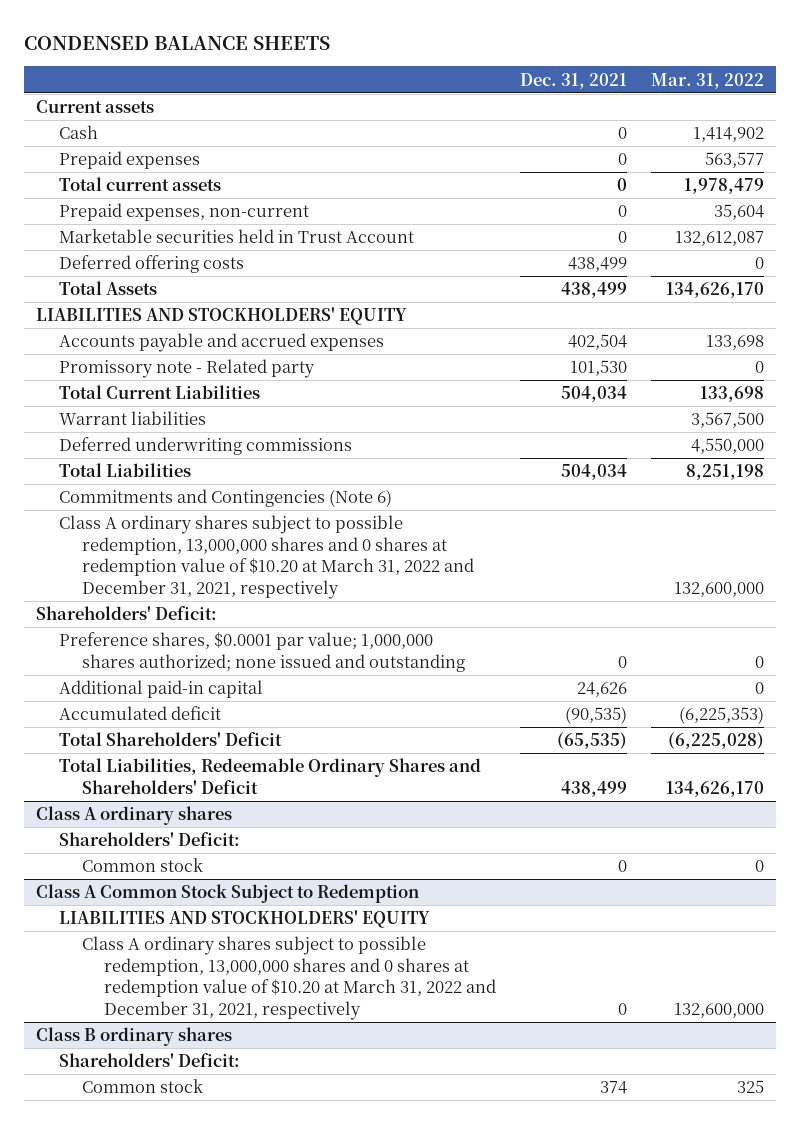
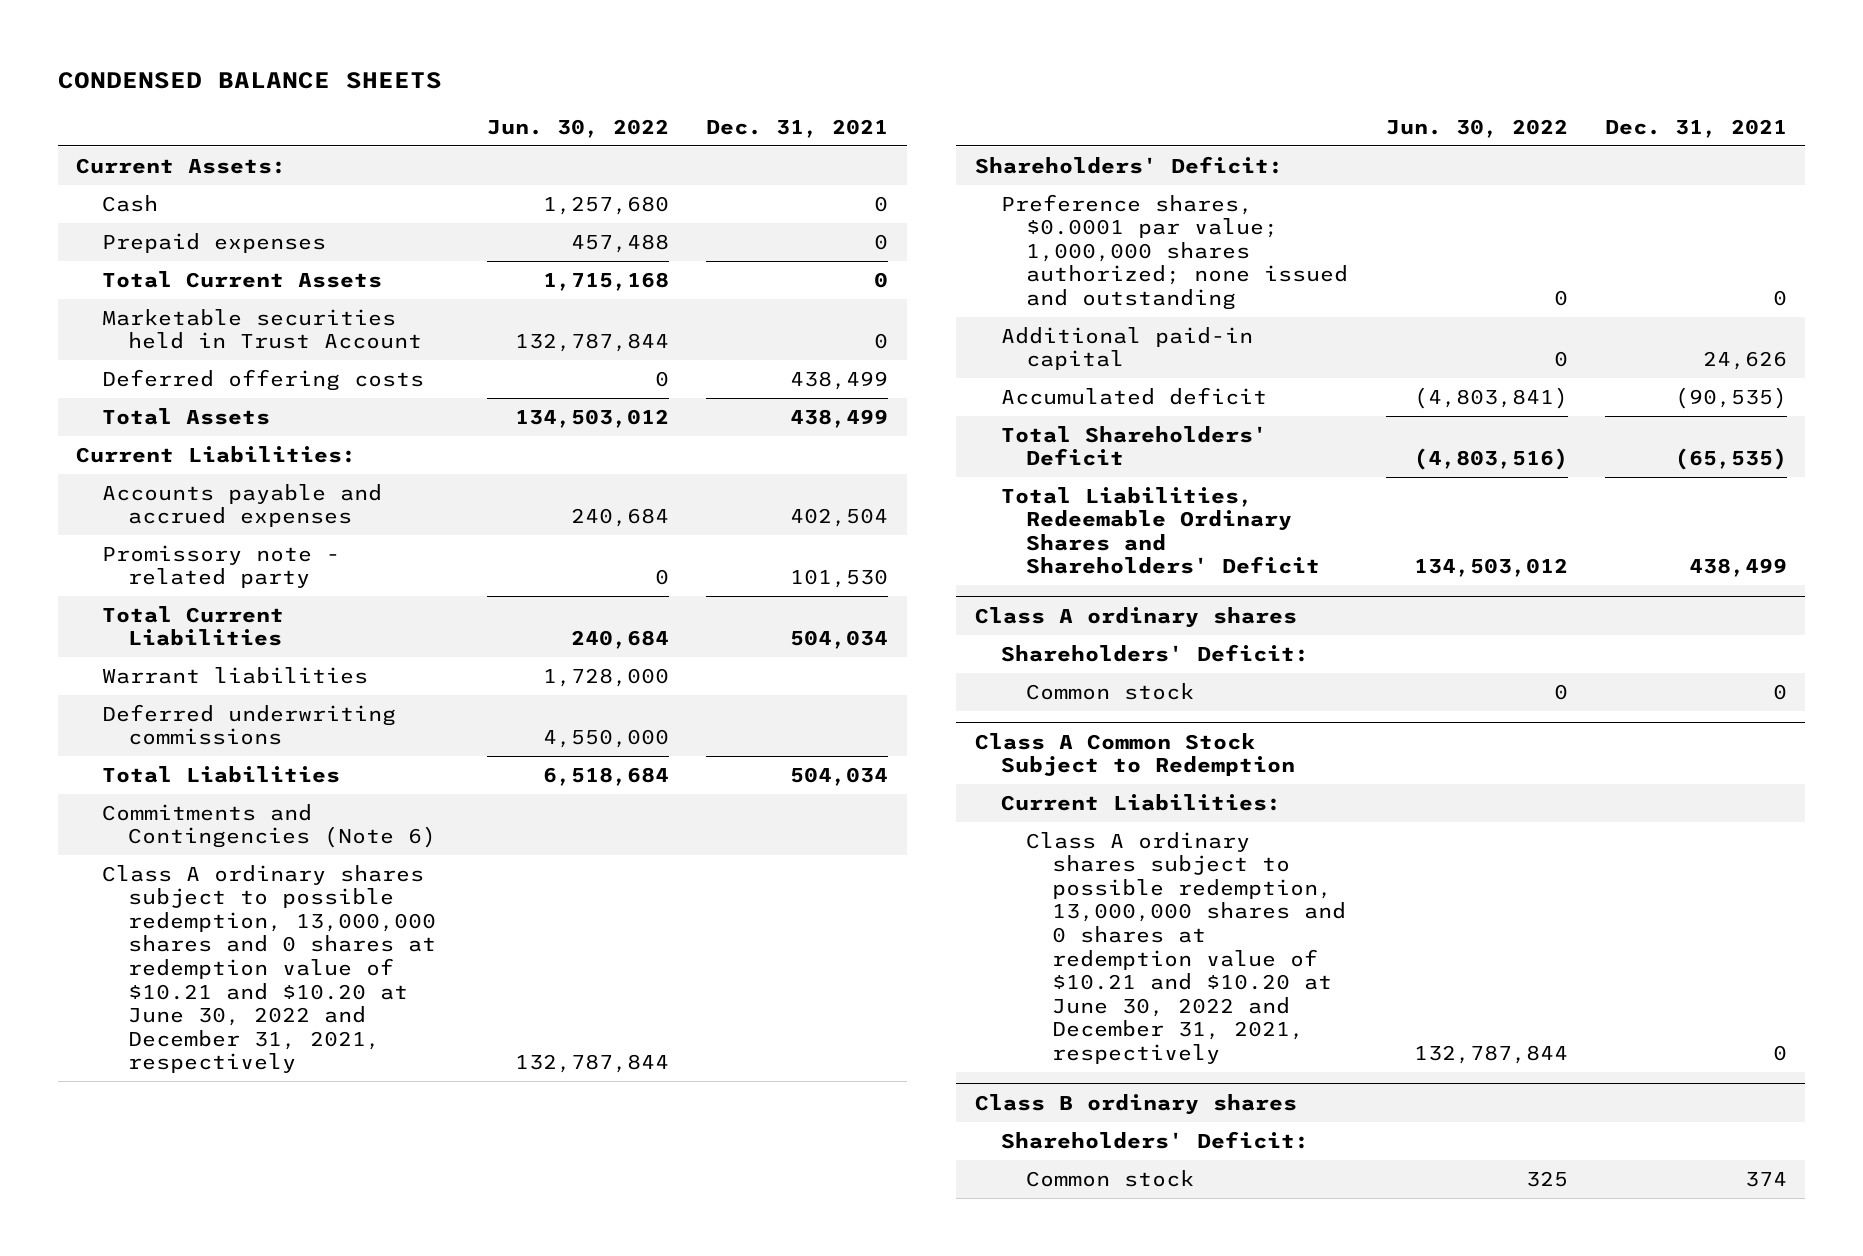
[651,72,765,89] Mar. 31, 2022 -> none
none -> [486,118,669,138] Jun. 30, 2022
[35,100,154,114] Current assets -> [76,157,287,174] Current Assets:
[58,203,309,222] Prepaid expenses, non-current -> none
[58,177,221,192] Total current assets -> [101,270,382,288] Total Current Assets
[35,307,407,326] LIABILITIES AND STOCKHOLDERS' EQUITY -> none
none -> [76,445,357,463] Current Liabilities:
[58,359,315,379] Promissory note - Related party -> [101,544,340,589] Promissory note - related party
[58,515,474,599] Class A ordinary shares subject to possible redemption, 13,000,000 shares and 0 shares at redemption value of $10.20 at March 31, 2022 and December 31, 2021, respectively -> [101,864,436,1074] Class A ordinary shares subject to possible redemption, 13,000,000 shares and 0 shares at redemption value of $10.21 and $10.20 at June 30, 2022 and December 31, 2021, respectively
[58,910,430,929] LIABILITIES AND STOCKHOLDERS' EQUITY -> none
none -> [1000,793,1281,811] Current Liabilities:
[81,936,497,1020] Class A ordinary shares subject to possible redemption, 13,000,000 shares and 0 shares at redemption value of $10.20 at March 31, 2022 and December 31, 2021, respectively -> [1026,831,1347,1064] Class A ordinary shares subject to possible redemption, 13,000,000 shares and 0 shares at redemption value of $10.21 and $10.20 at June 30, 2022 and December 31, 2021, respectively

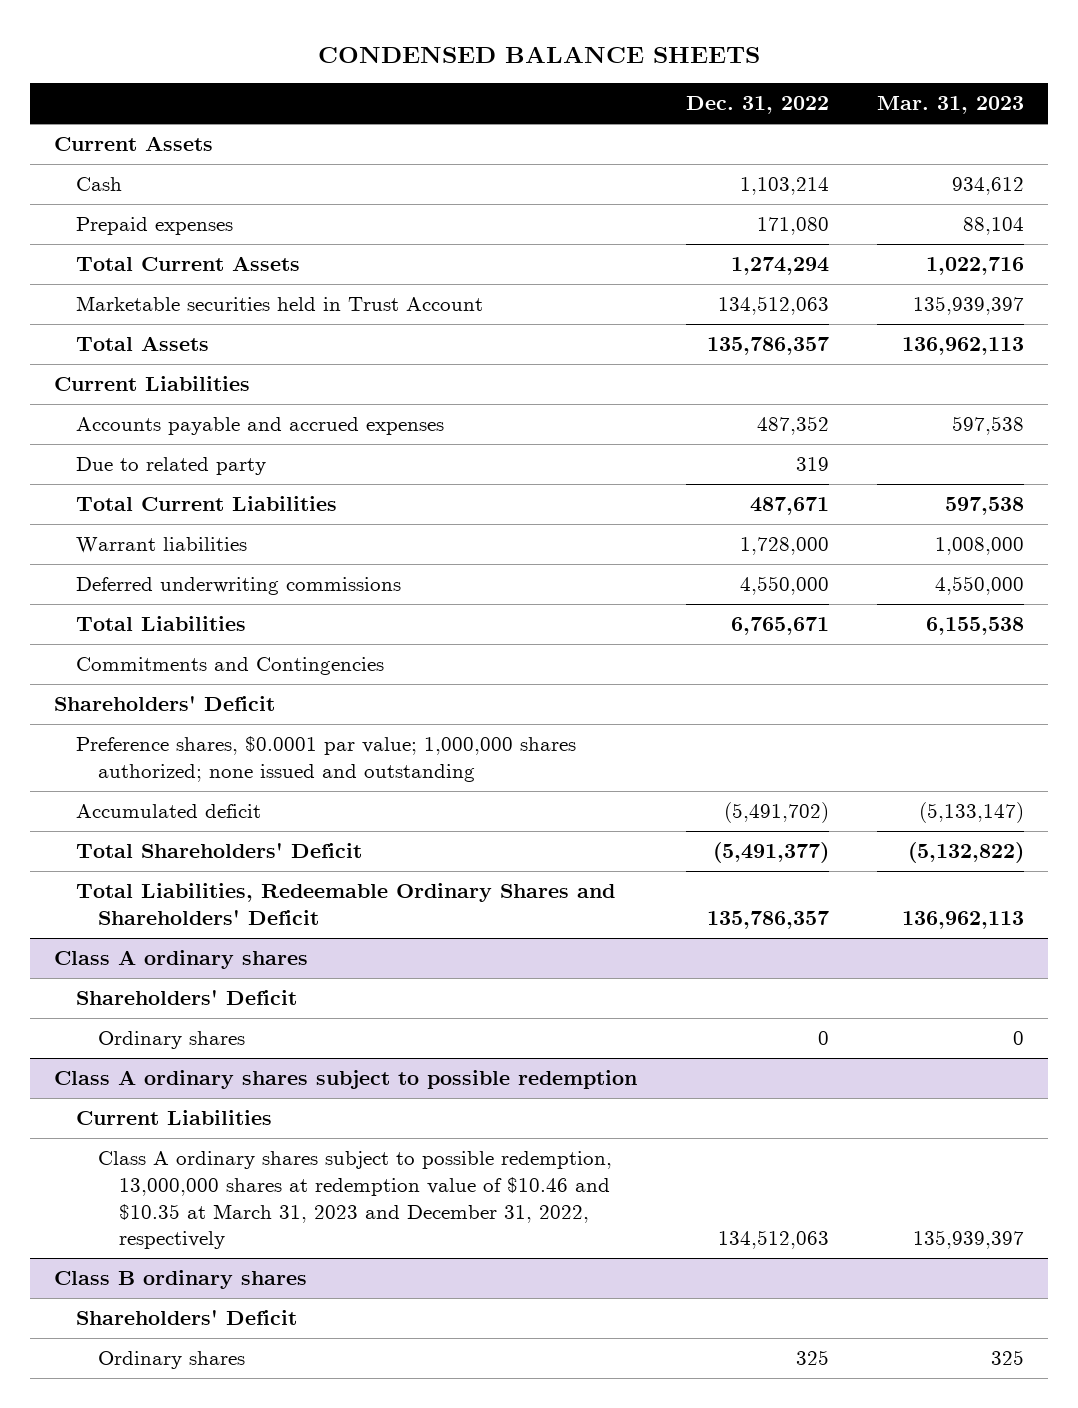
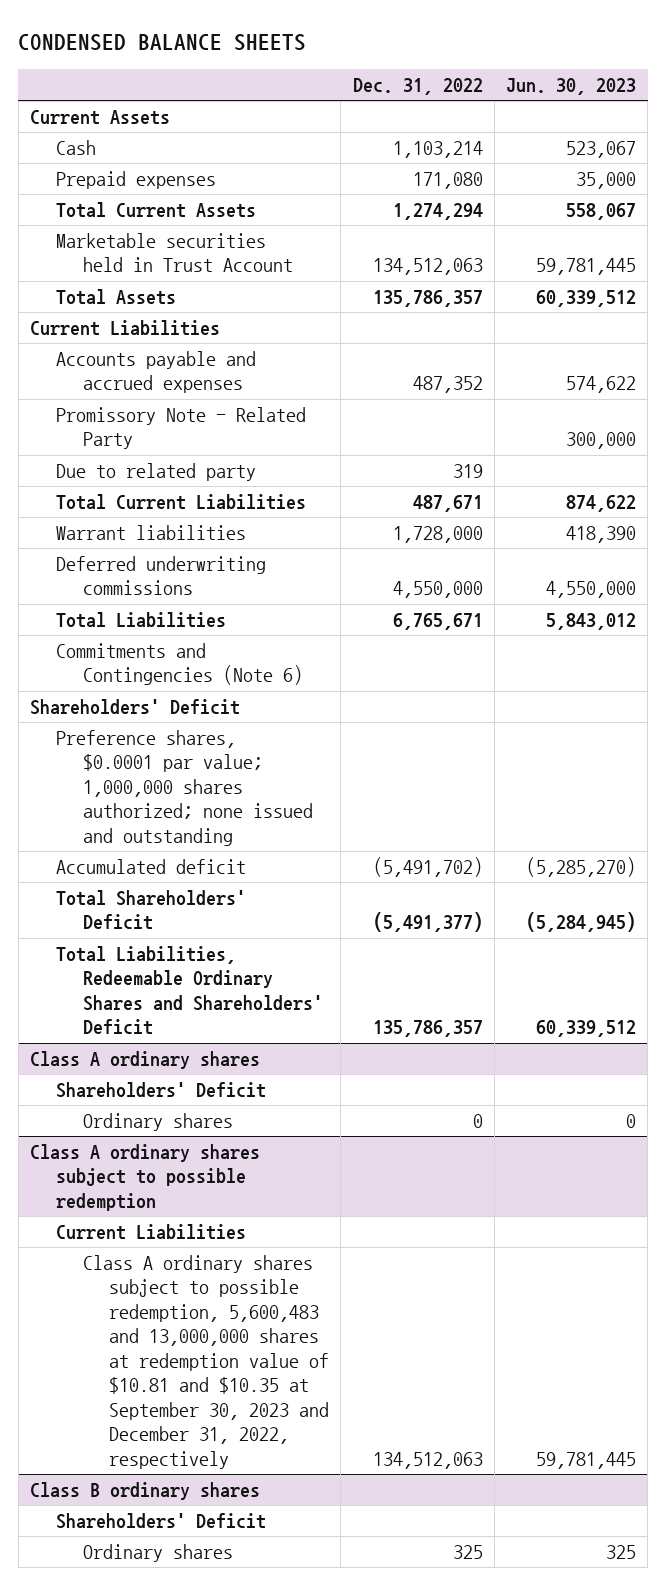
[876,96,1024,115] Mar. 31, 2023 -> none
none -> [506,77,637,95] Jun. 30, 2023
none -> [56,406,307,450] Promissory Note - Related Party
[76,657,385,676] Commitments and Contingencies -> [56,642,303,686] Commitments and Contingencies (Note 6)
[97,1151,612,1250] Class A ordinary shares subject to possible redemption, 13,000,000 shares at redemption value of $10.46 and $10.35 at March 31, 2023 and December 31, 2022, respectively -> [82,1254,330,1469] Class A ordinary shares subject to possible redemption, 5,600,483 and 13,000,000 shares at redemption value of $10.81 and $10.35 at September 30, 2023 and December 31, 2022, respectively

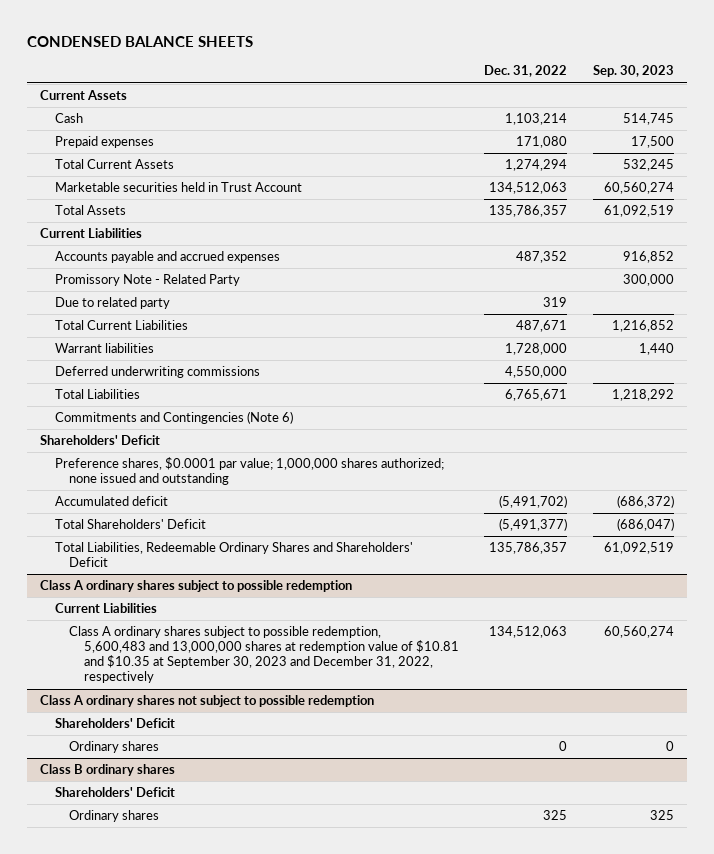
[506,77,637,95] Jun. 30, 2023 -> none
none -> [592,65,674,78] Sep. 30, 2023
[30,1050,261,1069] Class A ordinary shares -> none
[56,1081,267,1098] Shareholders' Deficit -> none
[82,1112,233,1131] Ordinary shares -> none
none -> [40,695,375,708] Class A ordinary shares not subject to possible redemption
none -> [54,718,175,729] Shareholders' Deficit
none -> [69,741,160,754] Ordinary shares

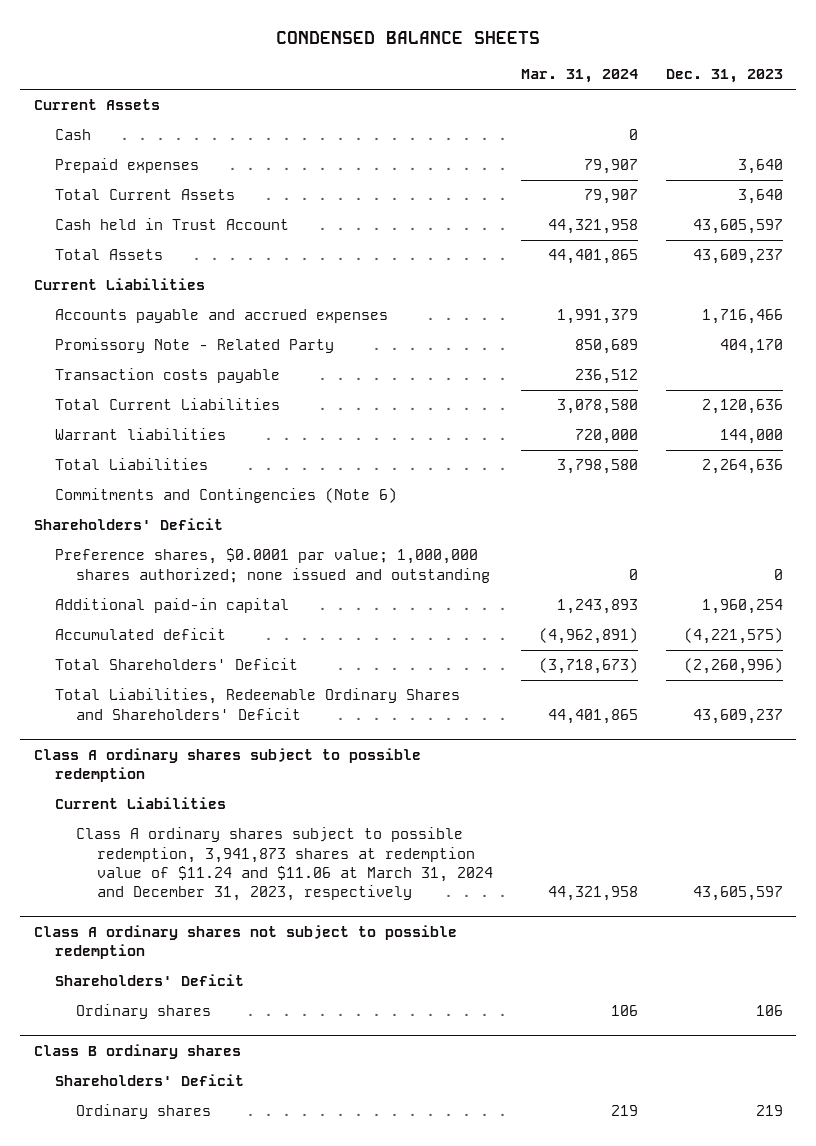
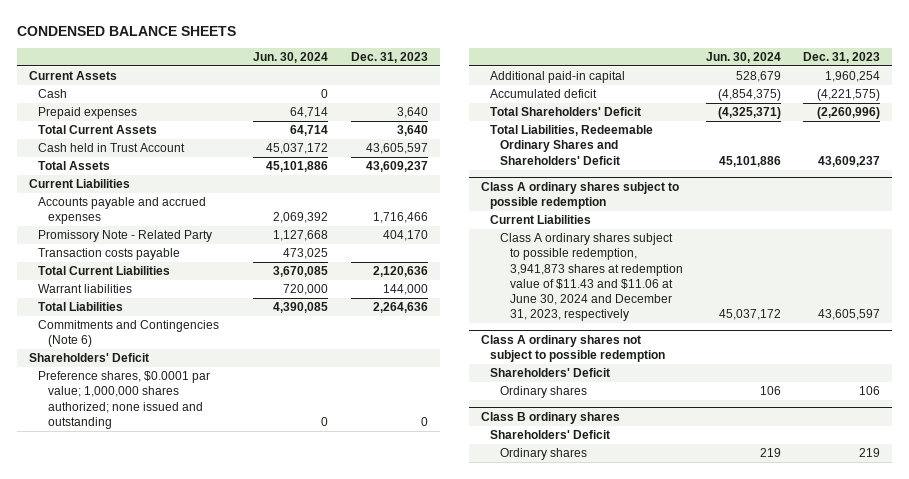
[520,69,638,84] Mar. 31, 2024 -> none
none -> [253,51,329,63] Jun. 30, 2024
[76,827,494,901] Class A ordinary shares subject to possible redemption, 3,941,873 shares at redemption value of $11.24 and $11.06 at March 31, 2024 and December 31, 2023, respectively -> [500,233,683,322] Class A ordinary shares subject to possible redemption, 3,941,873 shares at redemption value of $11.43 and $11.06 at June 30, 2024 and December 31, 2023, respectively

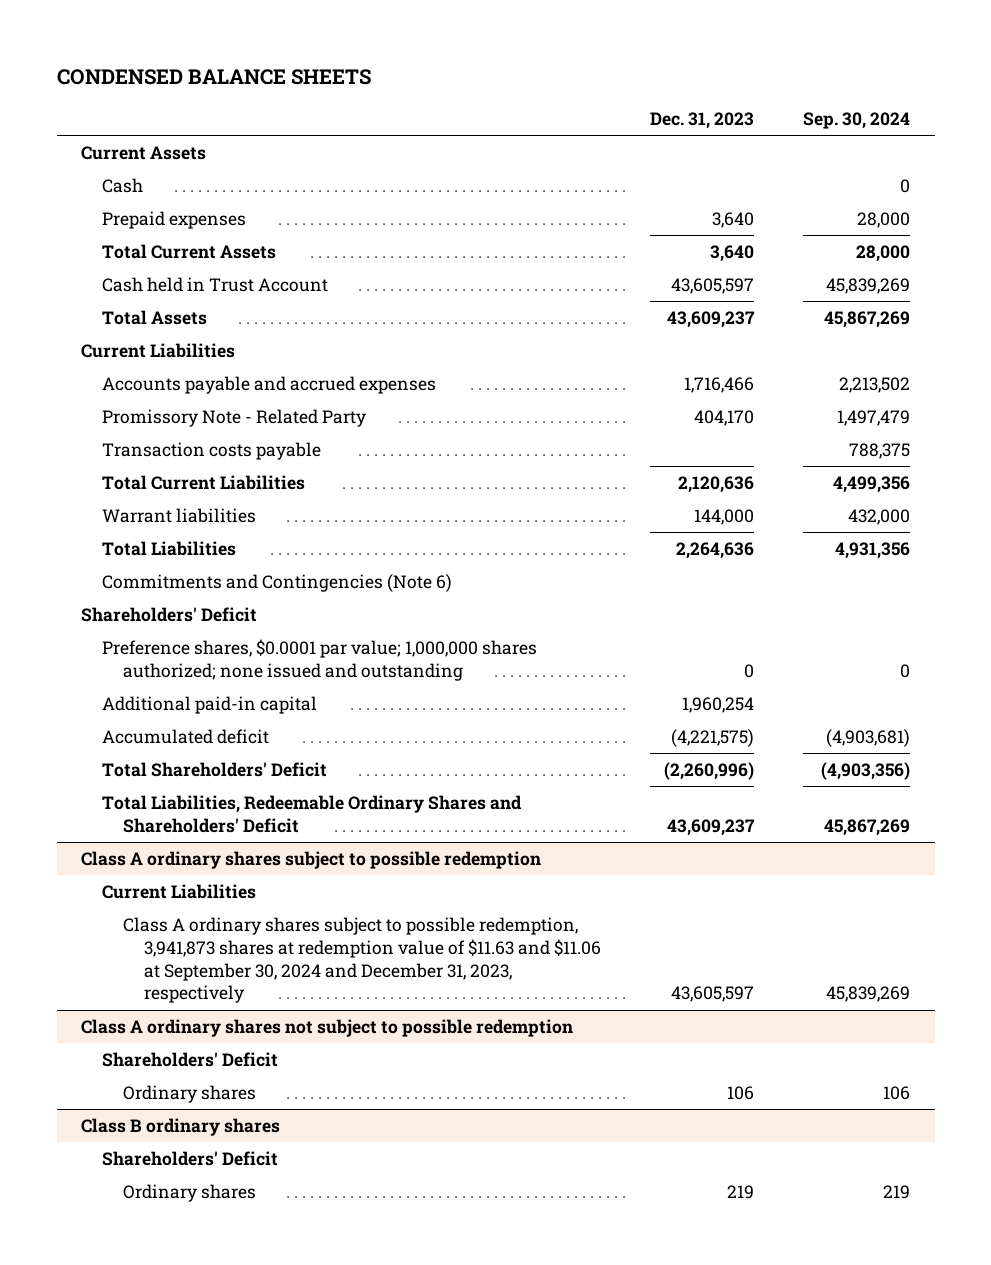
[253,51,329,63] Jun. 30, 2024 -> none
none -> [803,111,911,129] Sep. 30, 2024
[500,233,683,322] Class A ordinary shares subject to possible redemption, 3,941,873 shares at redemption value of $11.43 and $11.06 at June 30, 2024 and December 31, 2023, respectively -> [123,916,602,1004] Class A ordinary shares subject to possible redemption, 3,941,873 shares at redemption value of $11.63 and $11.06 at September 30, 2024 and December 31, 2023, respectively

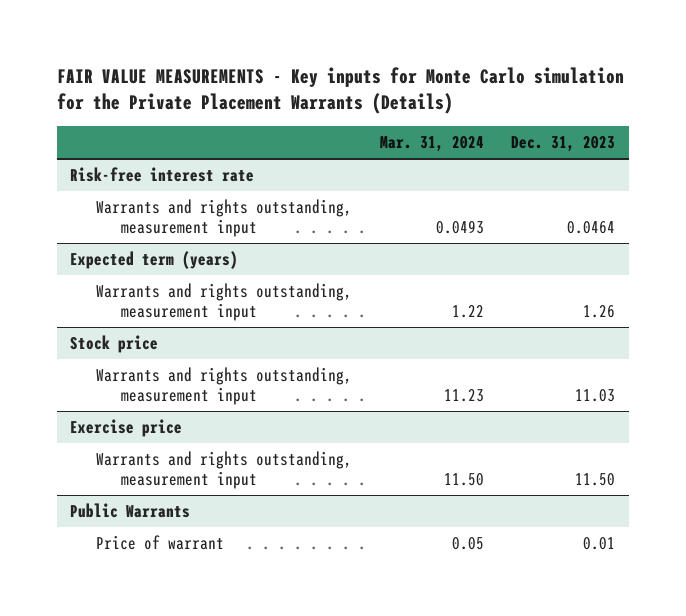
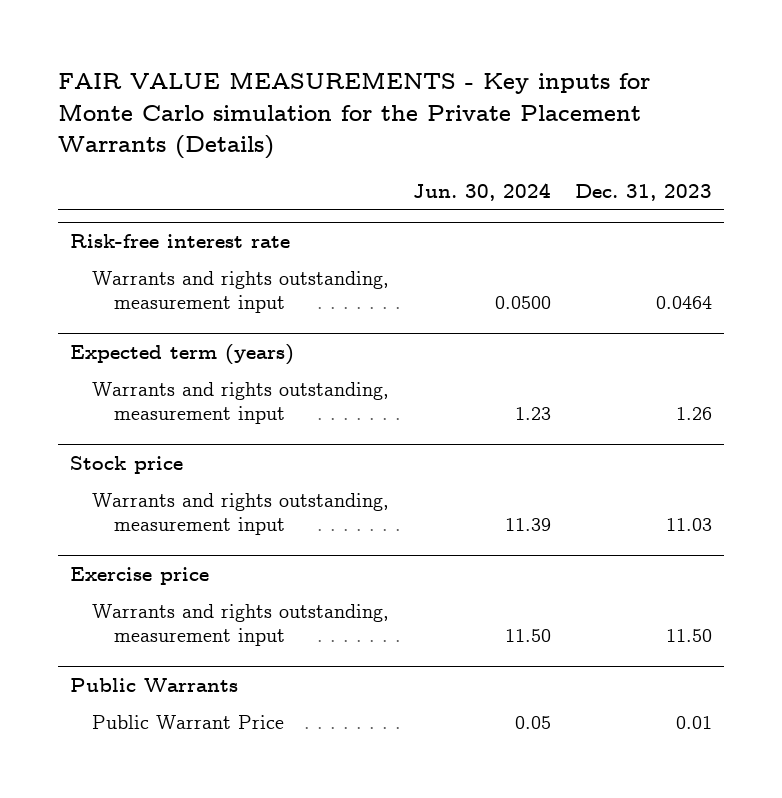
[379,136,484,153] Mar. 31, 2024 -> none
none -> [412,182,551,201] Jun. 30, 2024
[95,535,224,551] Price of warrant -> [91,714,284,729] Public Warrant Price

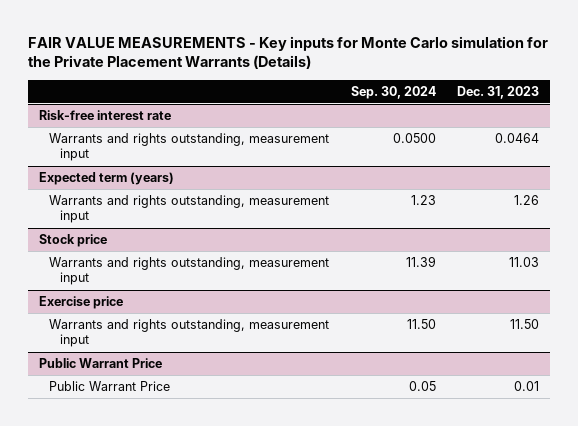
[412,182,551,201] Jun. 30, 2024 -> none
none -> [350,85,436,99] Sep. 30, 2024
[69,677,238,692] Public Warrants -> [39,358,163,369] Public Warrant Price

